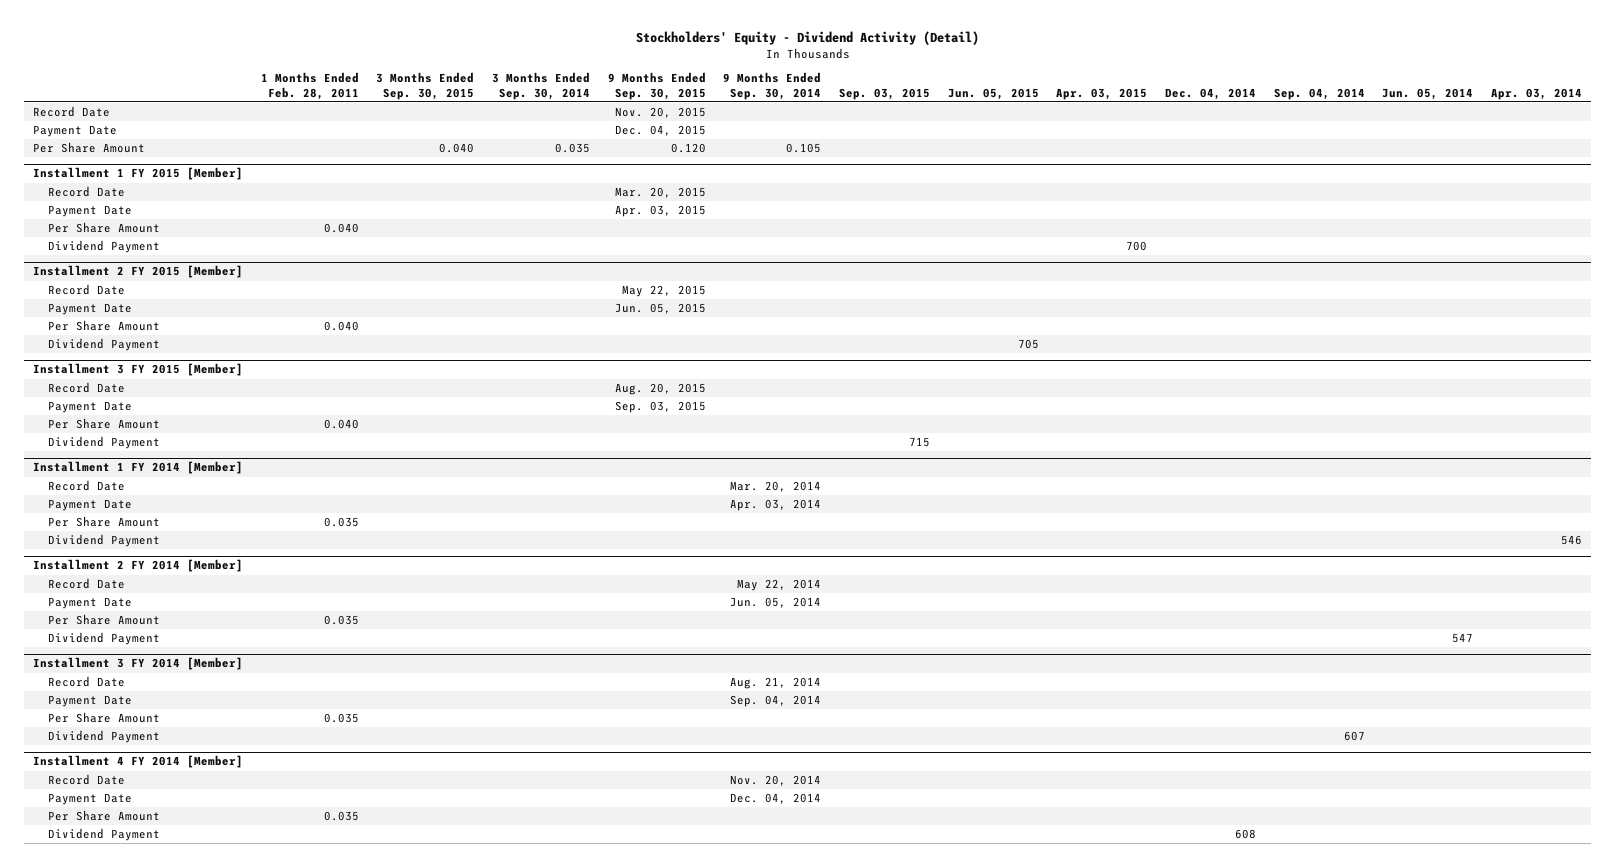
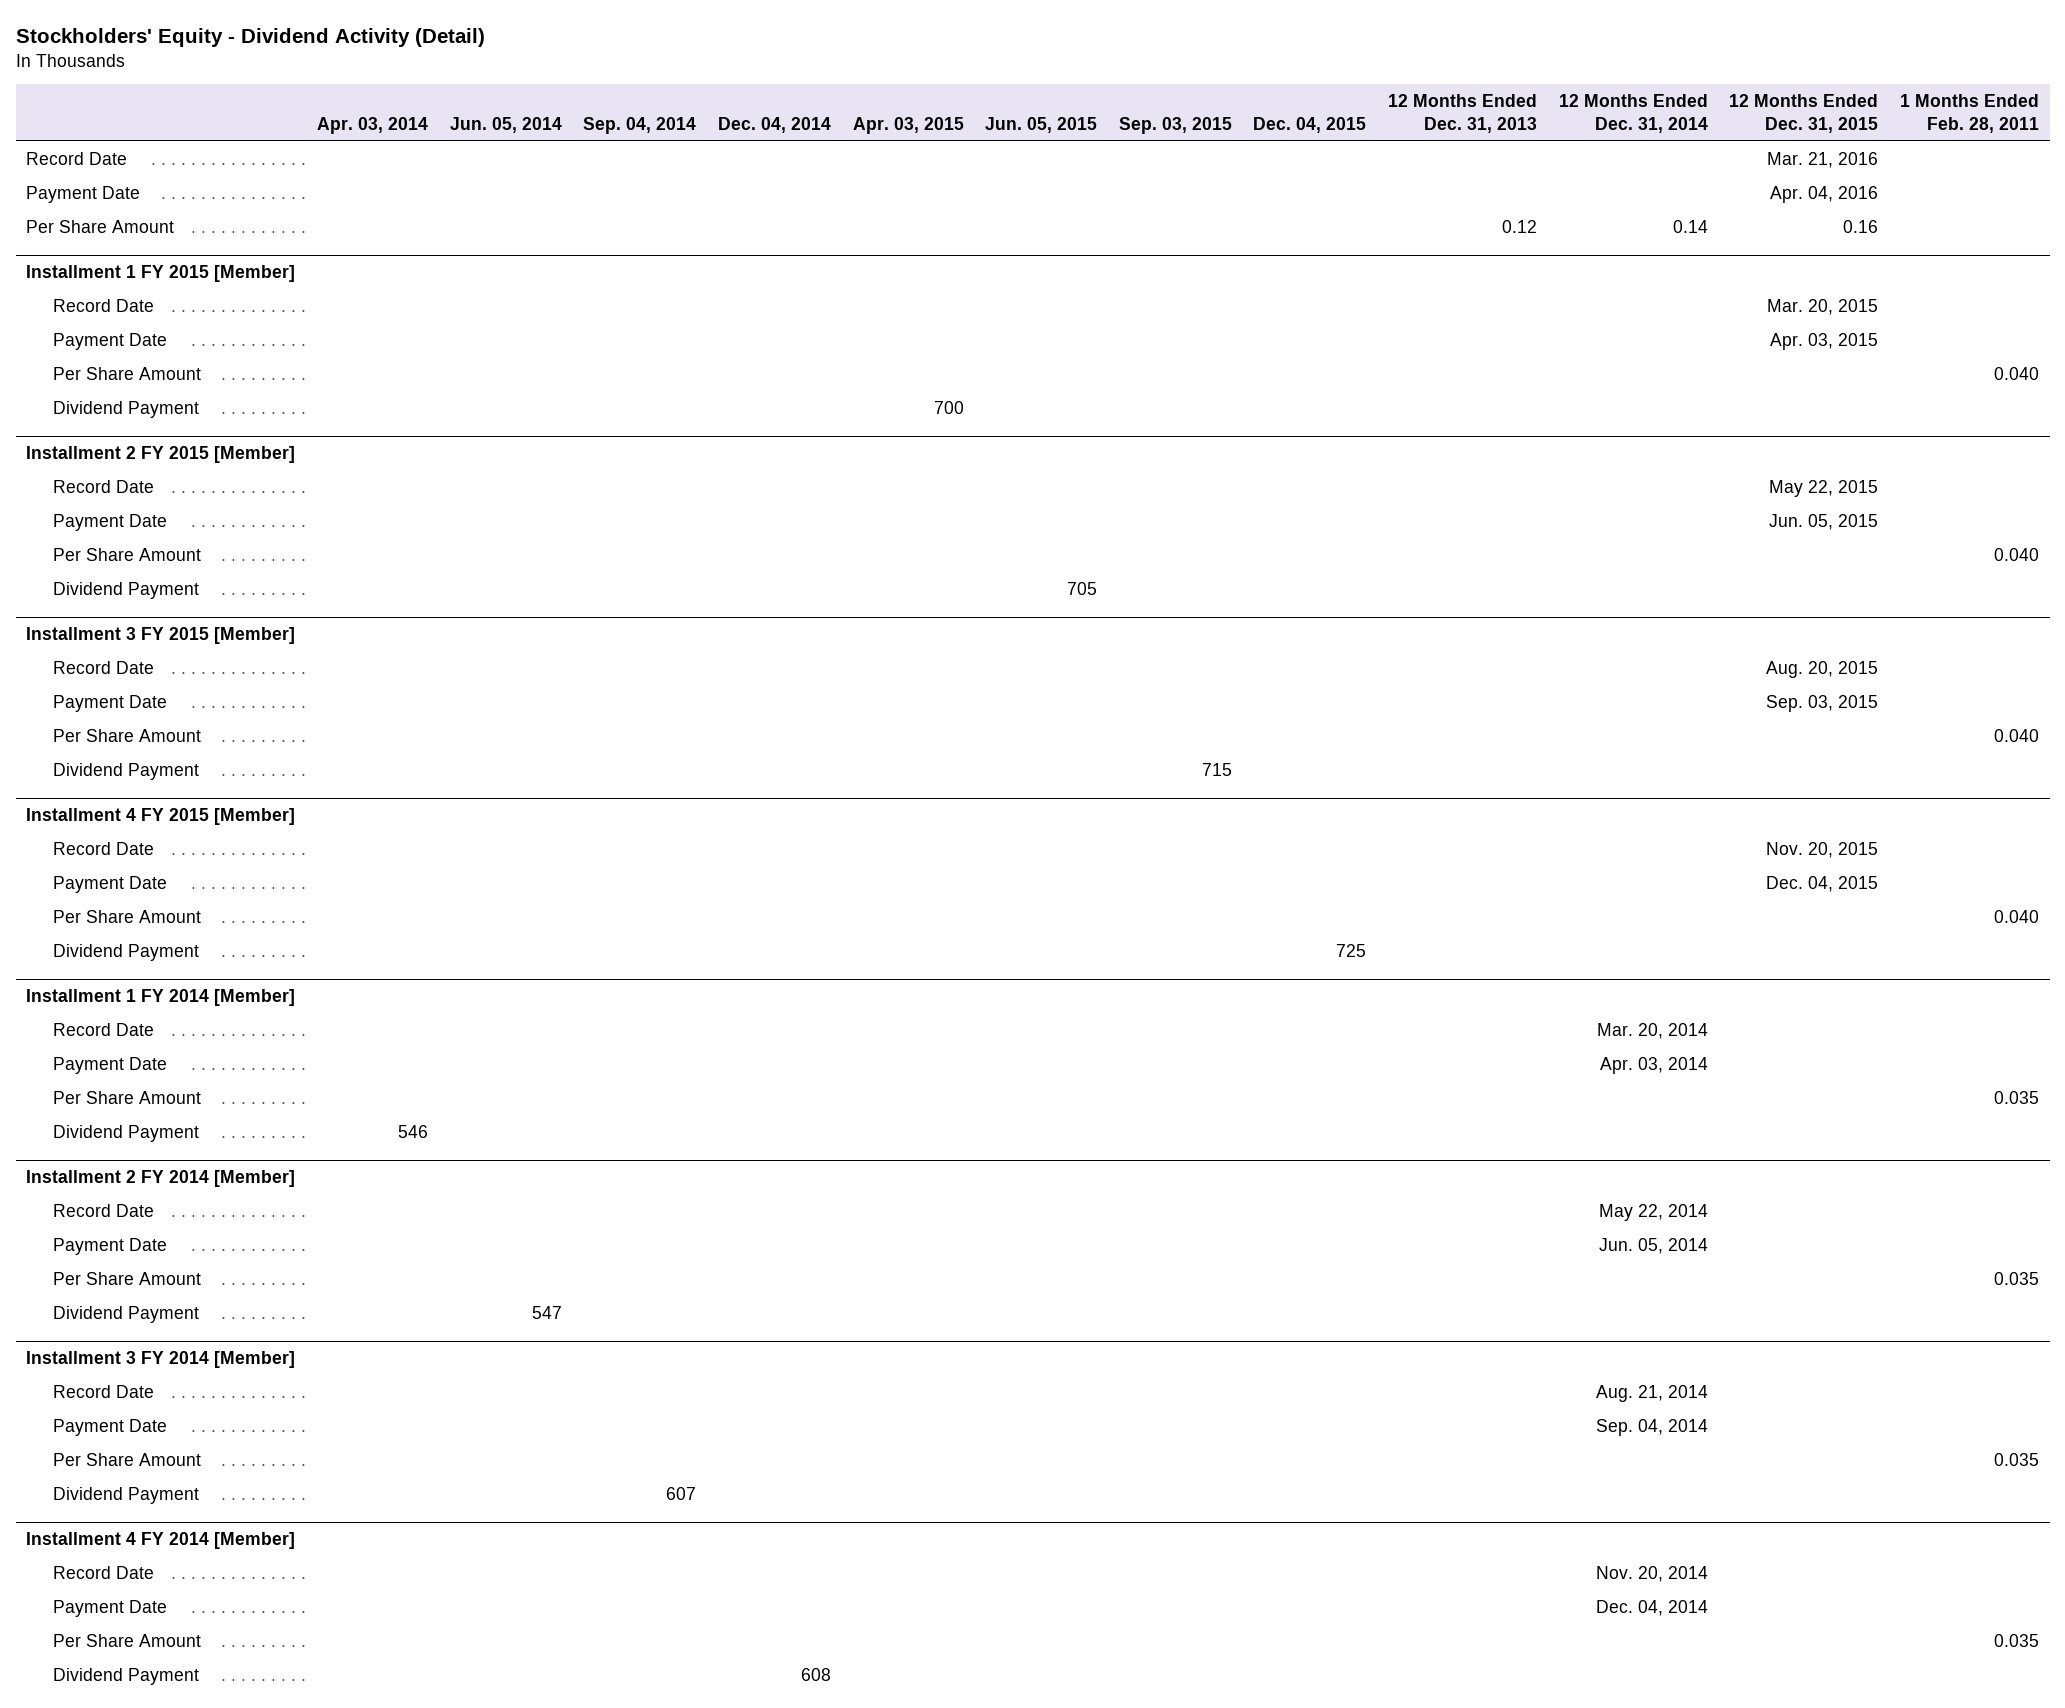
[376,72,475,100] 3 Months Ended Sep. 30, 2015 -> none
[492,72,591,100] 3 Months Ended Sep. 30, 2014 -> none
[607,72,706,100] 9 Months Ended Sep. 30, 2015 -> none
[723,72,822,100] 9 Months Ended Sep. 30, 2014 -> none
none -> [1253,116,1367,133] Dec. 04, 2015
none -> [1388,94,1538,133] 12 Months Ended Dec. 31, 2013
none -> [1558,94,1708,133] 12 Months Ended Dec. 31, 2014
none -> [1729,94,1879,133] 12 Months Ended Dec. 31, 2015
none -> [26,808,296,826] Installment 4 FY 2015 [Member]
none -> [52,842,154,856] Record Date
none -> [52,876,167,894] Payment Date
none -> [52,910,201,924] Per Share Amount
none -> [52,944,199,962] Dividend Payment

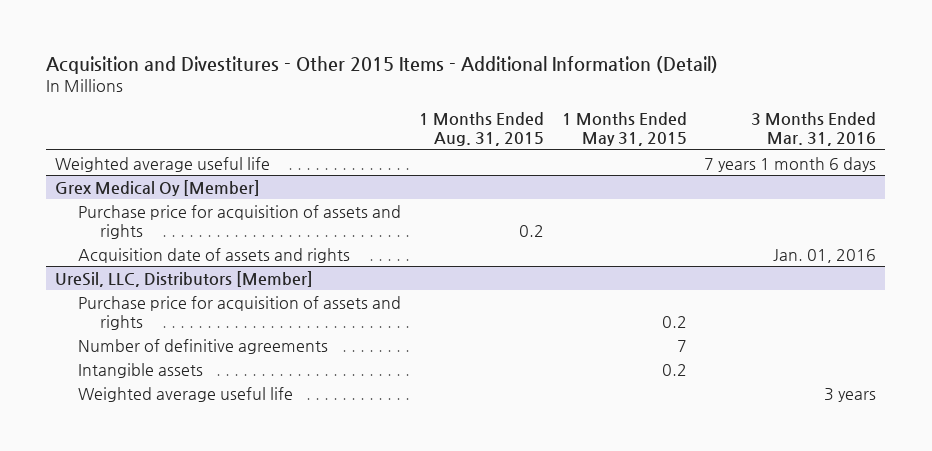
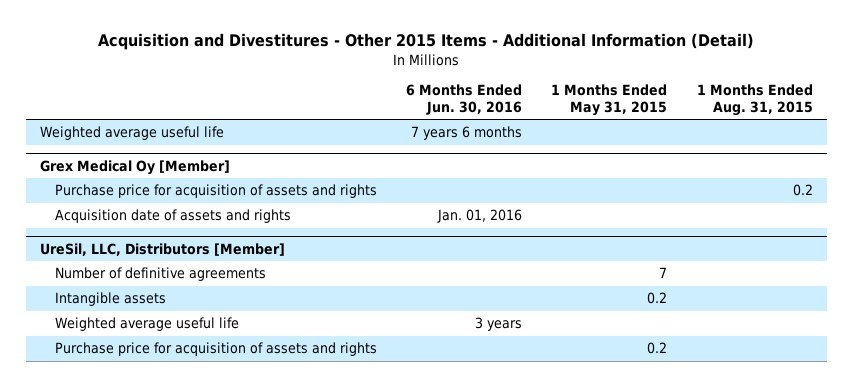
[751,111,877,146] 3 Months Ended Mar. 31, 2016 -> none
none -> [406,84,523,116] 6 Months Ended Jun. 30, 2016
[77,295,401,330] Purchase price for acquisition of assets and rights -> [54,342,377,357] Purchase price for acquisition of assets and rights

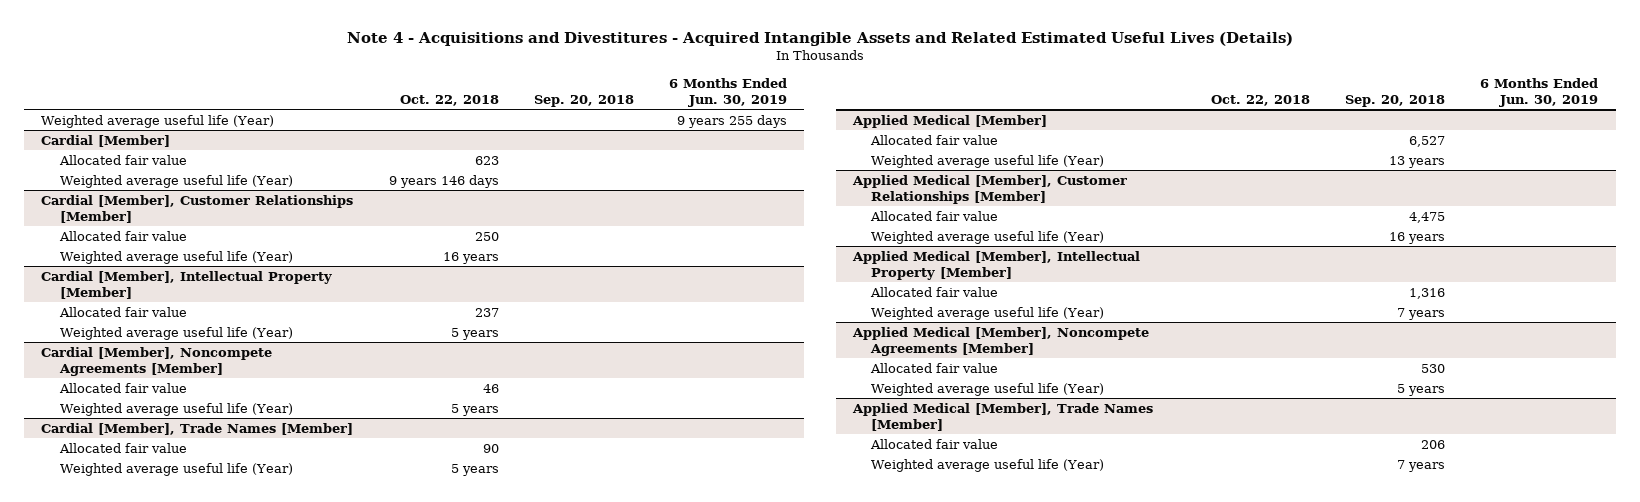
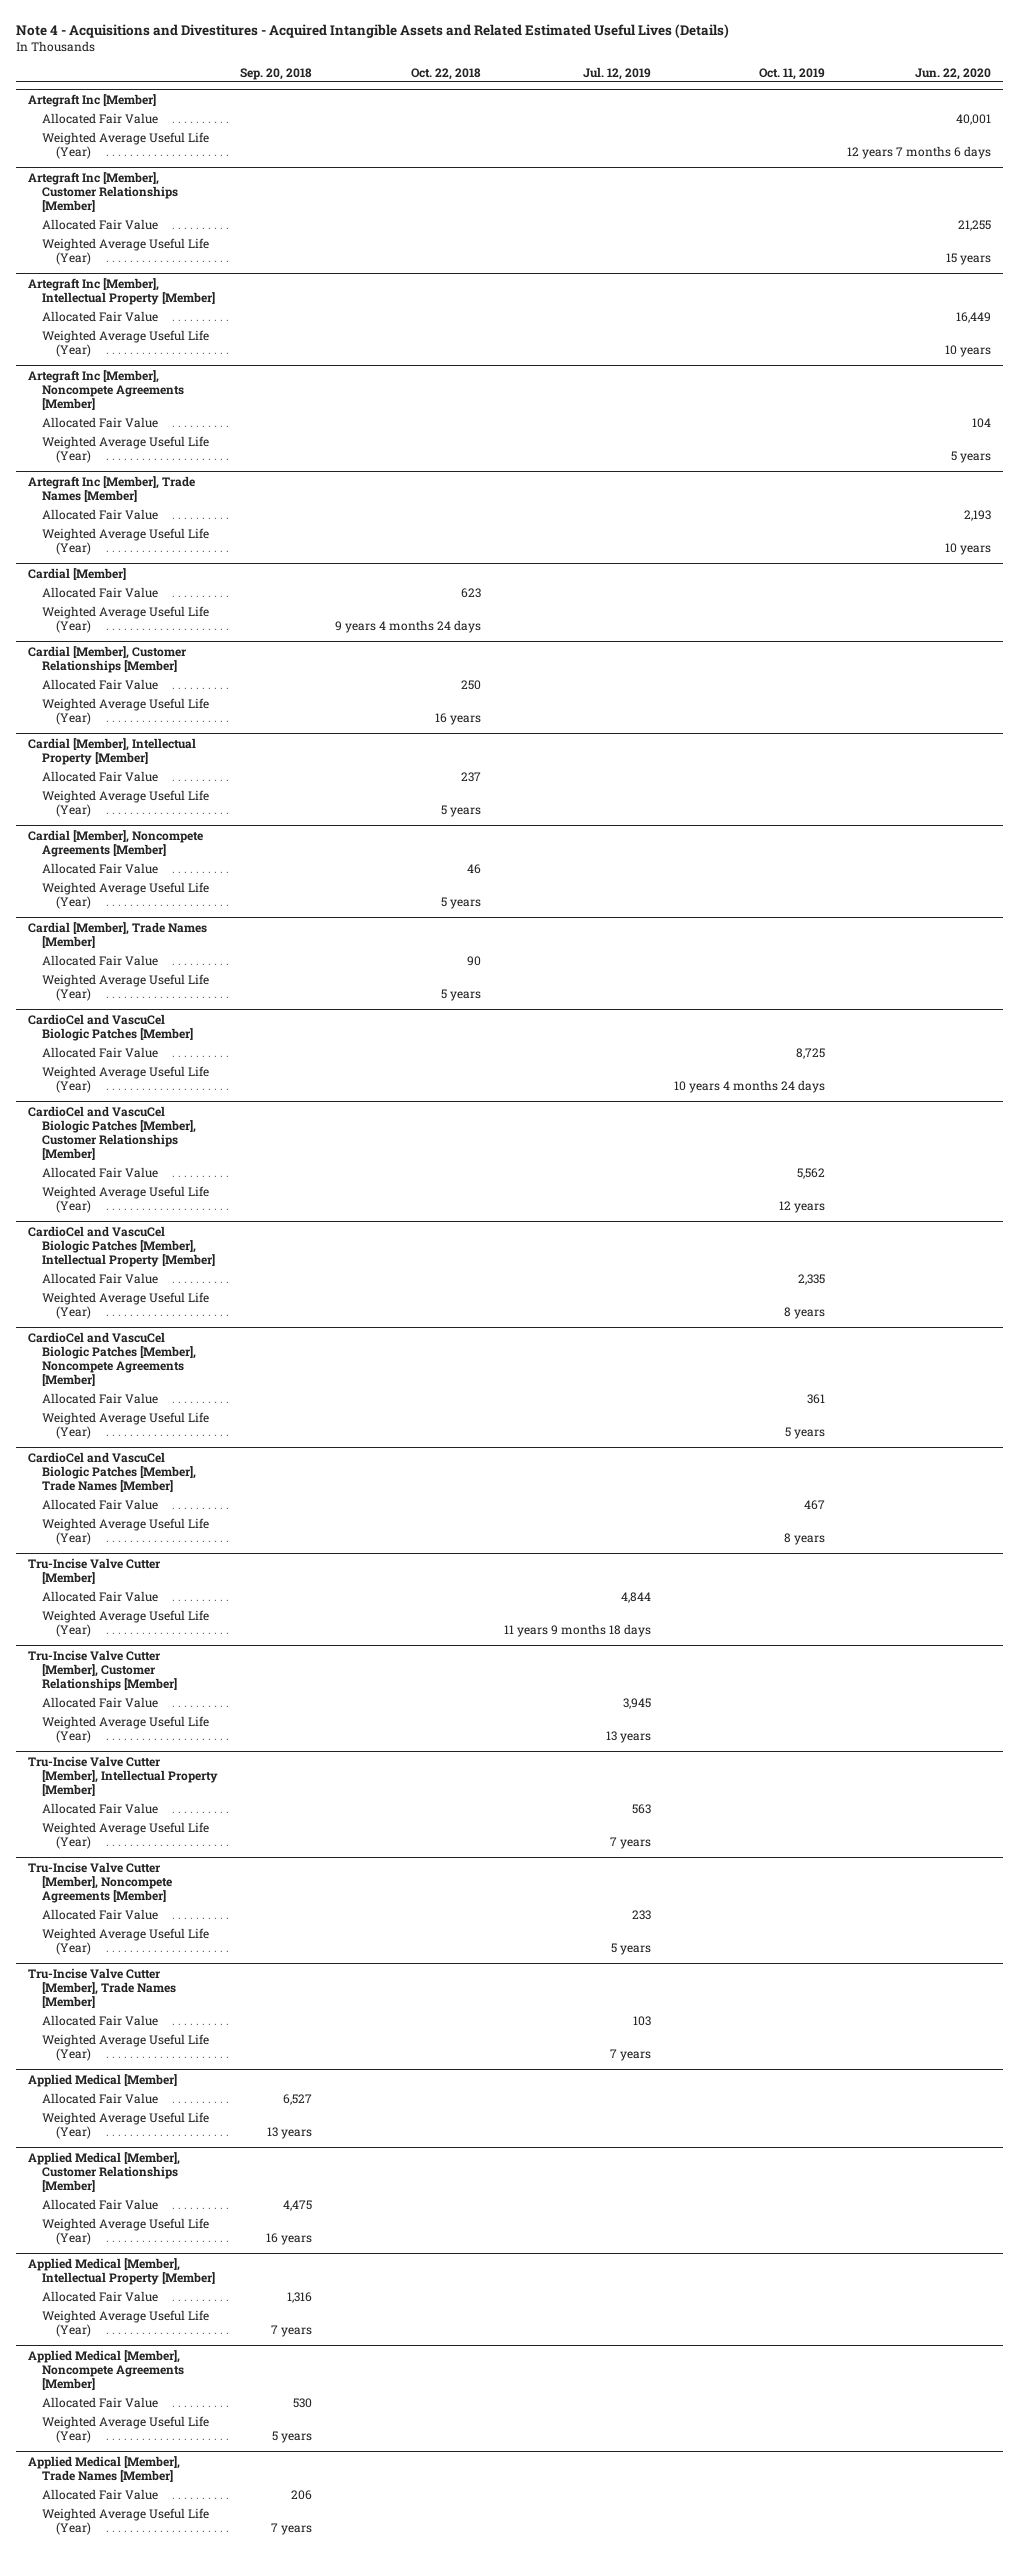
[668,77,787,107] 6 Months Ended Jun. 30, 2019 -> none
none -> [582,66,651,80] Jul. 12, 2019
none -> [758,67,825,80] Oct. 11, 2019
none -> [915,67,992,80] Jun. 22, 2020
[41,114,275,128] Weighted average useful life (Year) -> none
none -> [27,93,156,107] Artegraft Inc [Member]
none -> [41,112,158,124] Allocated Fair Value
none -> [41,131,209,159] Weighted Average Useful Life (Year)
none -> [27,171,178,212] Artegraft Inc [Member], Customer Relationships [Member]
none -> [41,218,158,230] Allocated Fair Value
none -> [41,237,209,265] Weighted Average Useful Life (Year)
none -> [27,277,215,305] Artegraft Inc [Member], Intellectual Property [Member]
none -> [41,310,158,322] Allocated Fair Value
none -> [41,329,209,357] Weighted Average Useful Life (Year)
none -> [27,369,184,410] Artegraft Inc [Member], Noncompete Agreements [Member]
none -> [41,416,158,428] Allocated Fair Value
none -> [41,435,209,463] Weighted Average Useful Life (Year)
none -> [27,475,195,502] Artegraft Inc [Member], Trade Names [Member]
none -> [41,508,158,520] Allocated Fair Value
none -> [41,527,209,555] Weighted Average Useful Life (Year)
[58,154,187,165] Allocated fair value -> [41,586,158,598] Allocated Fair Value
[59,174,293,188] Weighted average useful life (Year) -> [41,605,209,633] Weighted Average Useful Life (Year)
[388,174,499,188] 9 years 146 days -> [335,619,482,633] 9 years 4 months 24 days
[58,230,187,241] Allocated fair value -> [41,678,158,690] Allocated Fair Value
[59,250,293,264] Weighted average useful life (Year) -> [41,697,209,725] Weighted Average Useful Life (Year)
[58,306,187,317] Allocated fair value -> [41,770,158,782] Allocated Fair Value
[59,326,293,340] Weighted average useful life (Year) -> [41,789,209,817] Weighted Average Useful Life (Year)
[58,382,187,393] Allocated fair value -> [41,862,158,874] Allocated Fair Value
[59,402,293,416] Weighted average useful life (Year) -> [41,881,209,909] Weighted Average Useful Life (Year)
[58,442,187,453] Allocated fair value -> [41,954,158,966] Allocated Fair Value
[59,462,293,476] Weighted average useful life (Year) -> [41,973,209,1001] Weighted Average Useful Life (Year)
none -> [27,1013,193,1041] CardioCel and VascuCel Biologic Patches [Member]
none -> [41,1046,158,1058] Allocated Fair Value
none -> [41,1065,209,1093] Weighted Average Useful Life (Year)
none -> [27,1105,196,1160] CardioCel and VascuCel Biologic Patches [Member], Customer Relationships [Member]
none -> [41,1166,158,1178] Allocated Fair Value
none -> [41,1185,209,1213] Weighted Average Useful Life (Year)
none -> [27,1225,215,1267] CardioCel and VascuCel Biologic Patches [Member], Intellectual Property [Member]
none -> [41,1272,158,1284] Allocated Fair Value
none -> [41,1291,209,1319] Weighted Average Useful Life (Year)
none -> [27,1331,196,1386] CardioCel and VascuCel Biologic Patches [Member], Noncompete Agreements [Member]
none -> [41,1392,158,1404] Allocated Fair Value
none -> [41,1411,209,1439] Weighted Average Useful Life (Year)
none -> [27,1451,196,1492] CardioCel and VascuCel Biologic Patches [Member], Trade Names [Member]
none -> [41,1498,158,1510] Allocated Fair Value
none -> [41,1517,209,1545] Weighted Average Useful Life (Year)
none -> [27,1557,161,1584] Tru-Incise Valve Cutter [Member]
none -> [41,1590,158,1602] Allocated Fair Value
none -> [41,1609,209,1637] Weighted Average Useful Life (Year)
none -> [27,1649,177,1691] Tru-Incise Valve Cutter [Member], Customer Relationships [Member]
none -> [41,1696,158,1708] Allocated Fair Value
none -> [41,1715,209,1743] Weighted Average Useful Life (Year)
none -> [27,1755,218,1796] Tru-Incise Valve Cutter [Member], Intellectual Property [Member]
none -> [41,1802,158,1814] Allocated Fair Value
none -> [41,1821,209,1849] Weighted Average Useful Life (Year)
none -> [27,1861,172,1903] Tru-Incise Valve Cutter [Member], Noncompete Agreements [Member]
none -> [41,1908,158,1920] Allocated Fair Value
none -> [41,1927,209,1955] Weighted Average Useful Life (Year)
none -> [27,1967,176,2008] Tru-Incise Valve Cutter [Member], Trade Names [Member]
none -> [41,2014,158,2026] Allocated Fair Value
none -> [41,2033,209,2061] Weighted Average Useful Life (Year)
[870,134,999,145] Allocated fair value -> [41,2092,158,2104] Allocated Fair Value
[871,154,1105,168] Weighted average useful life (Year) -> [41,2111,209,2139] Weighted Average Useful Life (Year)
[870,210,999,221] Allocated fair value -> [41,2198,158,2210] Allocated Fair Value
[871,230,1105,244] Weighted average useful life (Year) -> [41,2217,209,2245] Weighted Average Useful Life (Year)
[870,286,999,297] Allocated fair value -> [41,2290,158,2302] Allocated Fair Value
[871,306,1105,320] Weighted average useful life (Year) -> [41,2309,209,2337] Weighted Average Useful Life (Year)
[870,362,999,373] Allocated fair value -> [41,2396,158,2408] Allocated Fair Value
[871,382,1105,396] Weighted average useful life (Year) -> [41,2415,209,2443] Weighted Average Useful Life (Year)
[870,438,999,449] Allocated fair value -> [41,2488,158,2500] Allocated Fair Value
[871,458,1105,472] Weighted average useful life (Year) -> [41,2507,209,2535] Weighted Average Useful Life (Year)

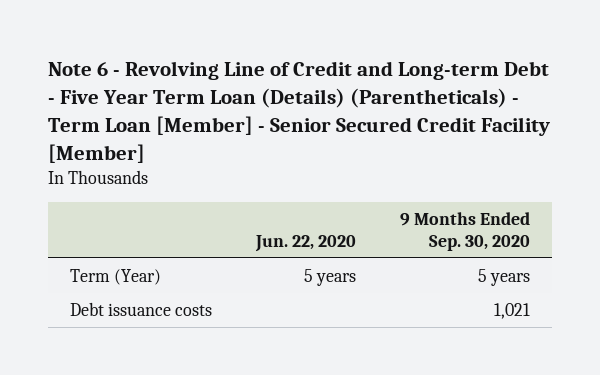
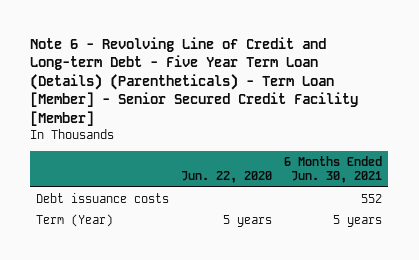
[399,212,530,252] 9 Months Ended Sep. 30, 2020 -> none
none -> [284,155,383,184] 6 Months Ended Jun. 30, 2021
[69,268,161,285] Term (Year) -> [36,213,114,227] Term (Year)

